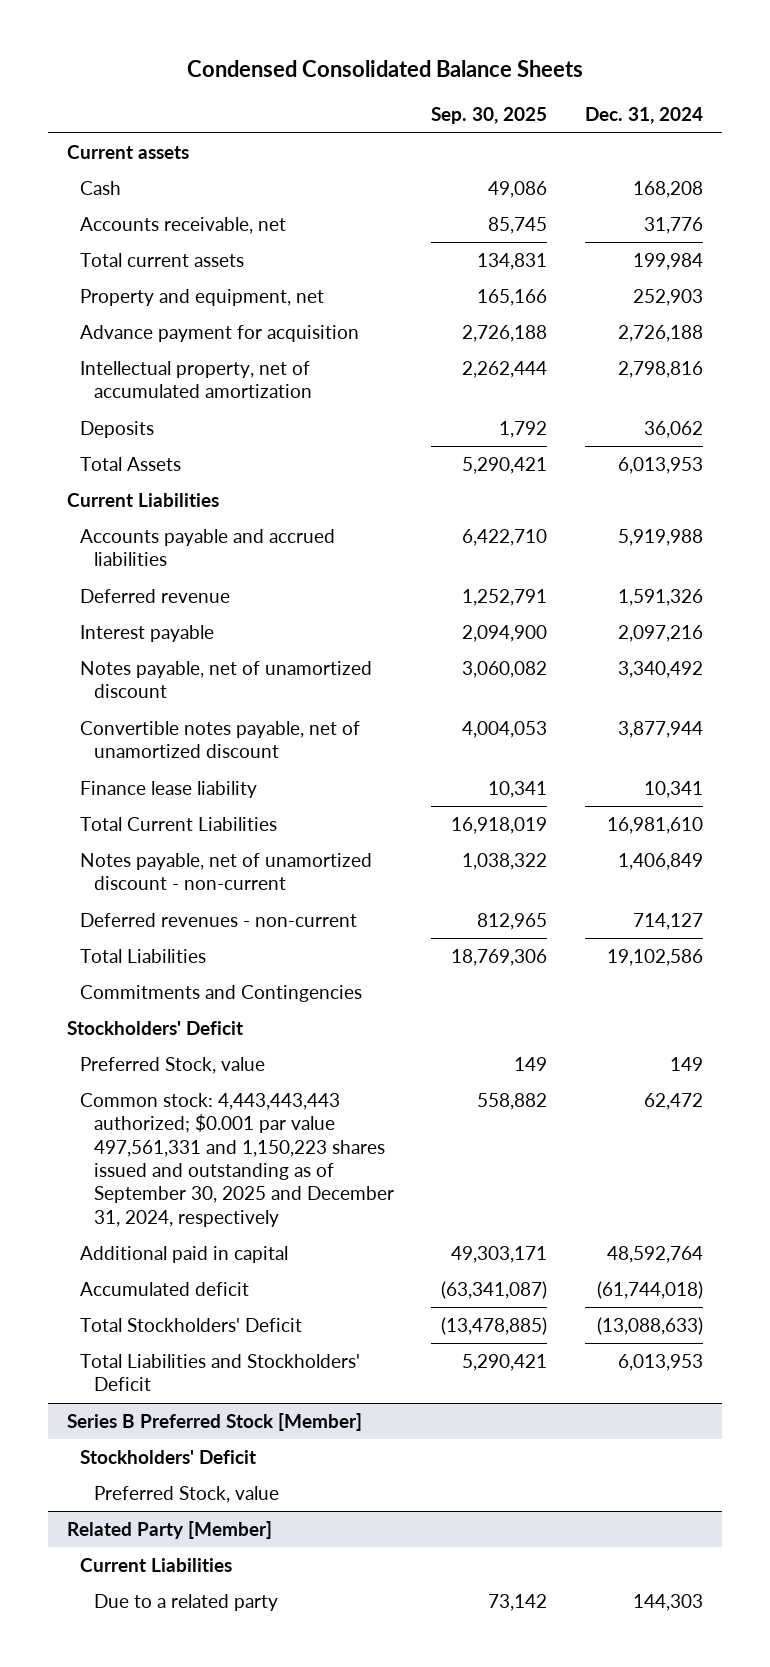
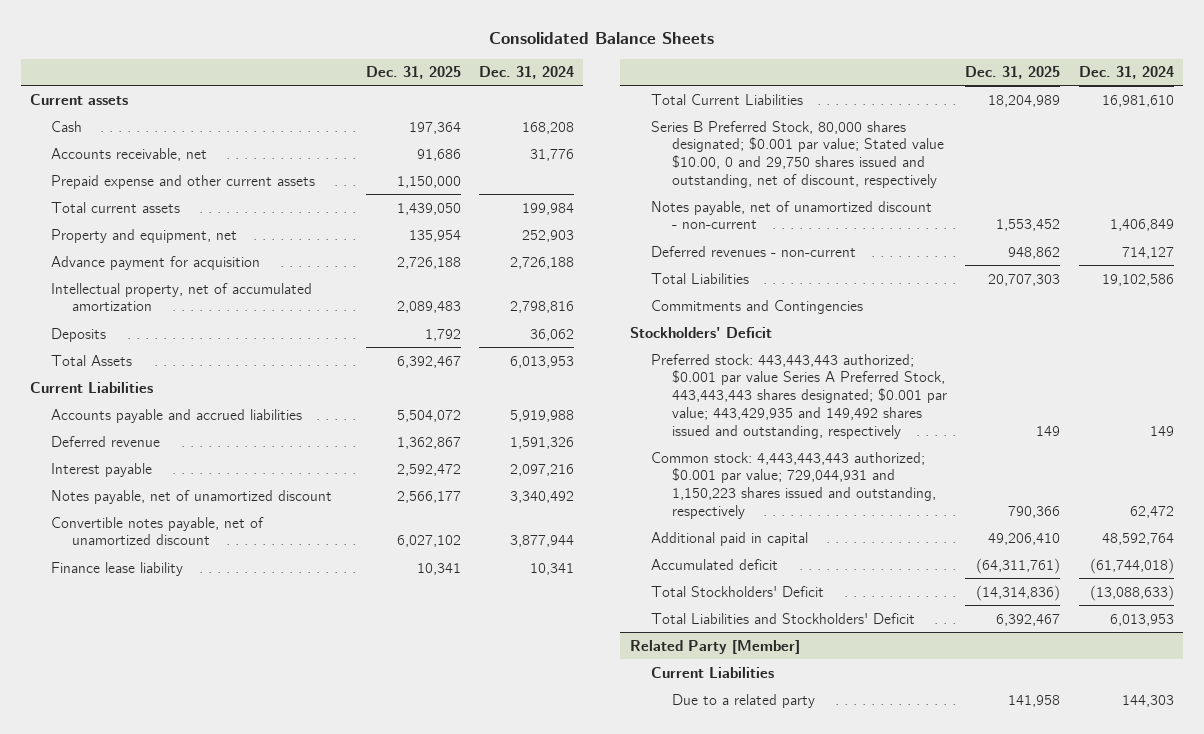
[186,60,583,78] Condensed Consolidated Balance Sheets -> [488,31,714,44] Consolidated Balance Sheets
[431,107,548,125] Sep. 30, 2025 -> none
none -> [365,66,461,80] Dec. 31, 2025
none -> [51,174,316,189] Prepaid expense and other current assets
none -> [650,120,944,188] Series B Preferred Stock, 80,000 shares designated; $0.001 par value; Stated value $10.00, 0 and 29,750 shares issued and outstanding, net of discount, respectively
[80,1056,266,1074] Preferred Stock, value -> [650,353,947,439] Preferred stock: 443,443,443 authorized; $0.001 par value Series A Preferred Stock, 443,443,443 shares designated; $0.001 par value; 443,429,935 and 149,492 shares issued and outstanding, respectively
[80,1092,394,1227] Common stock: 4,443,443,443 authorized; $0.001 par value 497,561,331 and 1,150,223 shares issued and outstanding as of September 30, 2025 and December 31, 2024, respectively -> [650,451,936,519] Common stock: 4,443,443,443 authorized; $0.001 par value; 729,044,931 and 1,150,223 shares issued and outstanding, respectively
[67,1412,363,1431] Series B Preferred Stock [Member] -> none
[80,1449,257,1464] Stockholders' Deficit -> none
[93,1485,279,1503] Preferred Stock, value -> none

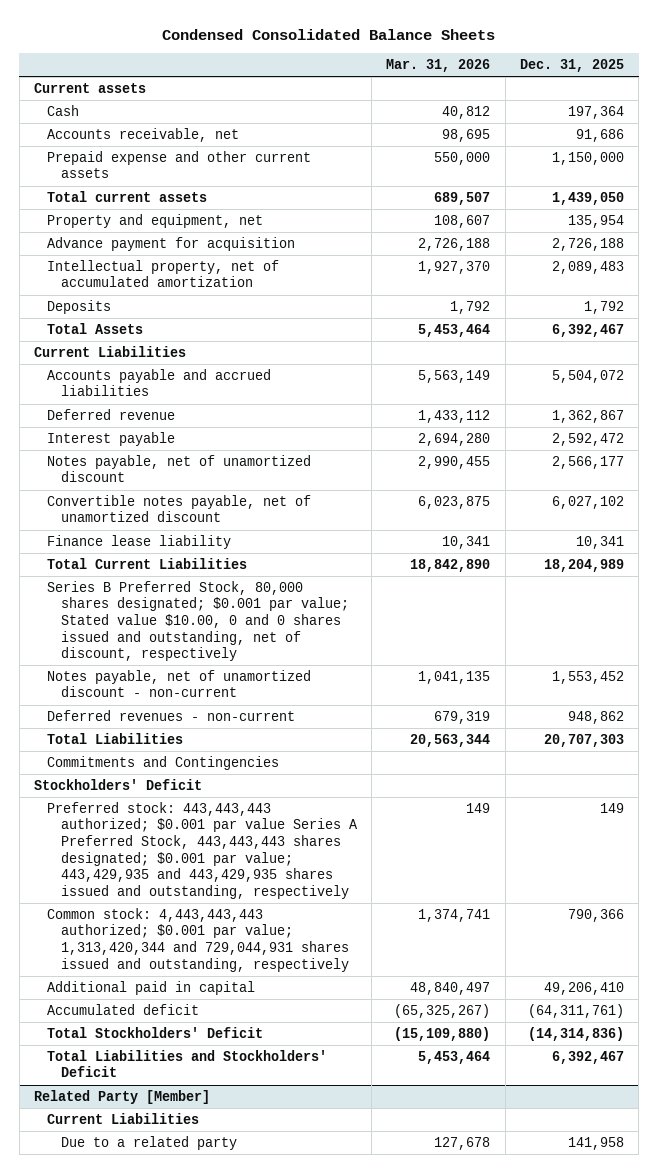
[488,31,714,44] Consolidated Balance Sheets -> [161,28,495,40] Condensed Consolidated Balance Sheets
[479,66,575,80] Dec. 31, 2024 -> none
none -> [386,59,491,73] Mar. 31, 2026
[650,120,944,188] Series B Preferred Stock, 80,000 shares designated; $0.001 par value; Stated value $10.00, 0 and 29,750 shares issued and outstanding, net of discount, respectively -> [47,580,349,662] Series B Preferred Stock, 80,000 shares designated; $0.001 par value; Stated value $10.00, 0 and 0 shares issued and outstanding, net of discount, respectively
[650,353,947,439] Preferred stock: 443,443,443 authorized; $0.001 par value Series A Preferred Stock, 443,443,443 shares designated; $0.001 par value; 443,429,935 and 149,492 shares issued and outstanding, respectively -> [47,801,358,899] Preferred stock: 443,443,443 authorized; $0.001 par value Series A Preferred Stock, 443,443,443 shares designated; $0.001 par value; 443,429,935 and 443,429,935 shares issued and outstanding, respectively
[650,451,936,519] Common stock: 4,443,443,443 authorized; $0.001 par value; 729,044,931 and 1,150,223 shares issued and outstanding, respectively -> [47,907,349,972] Common stock: 4,443,443,443 authorized; $0.001 par value; 1,313,420,344 and 729,044,931 shares issued and outstanding, respectively

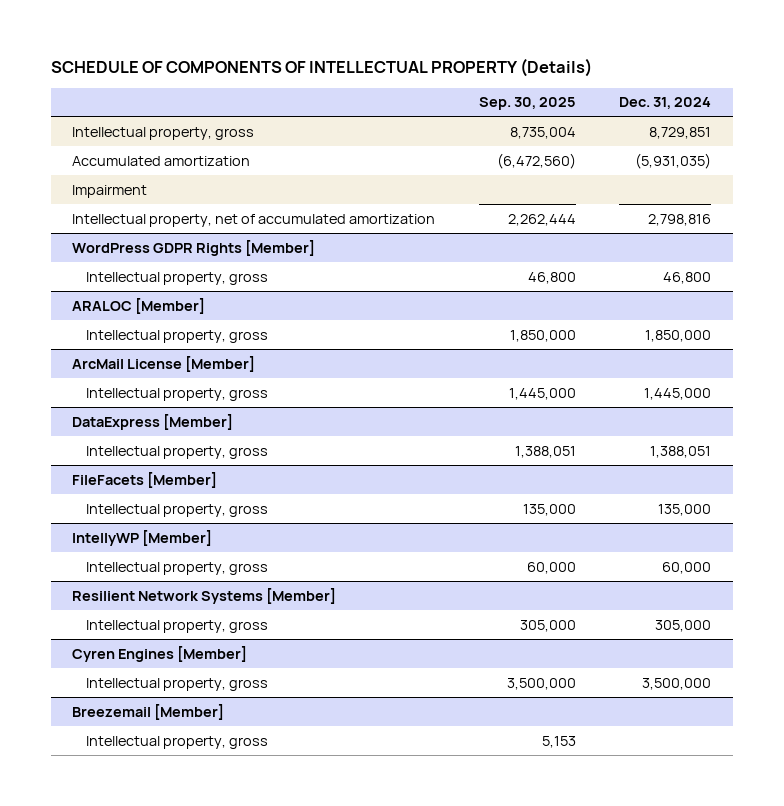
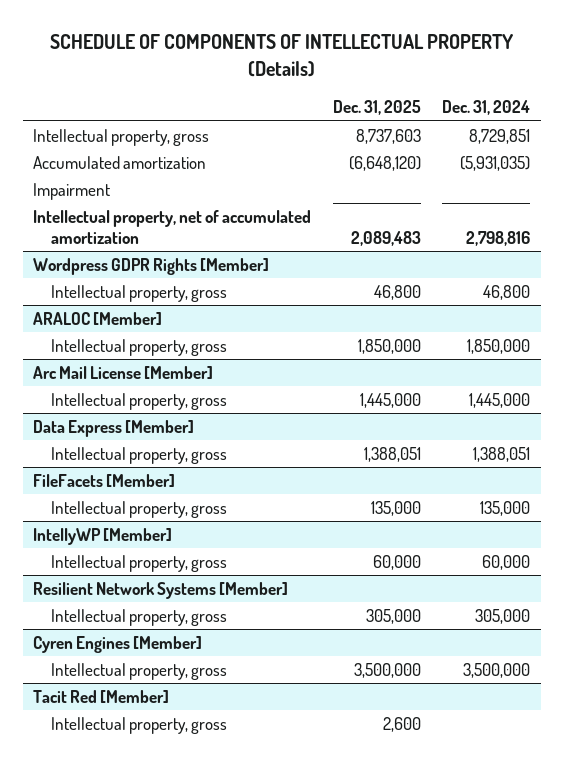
[478,97,576,111] Sep. 30, 2025 -> none
none -> [332,100,421,116] Dec. 31, 2025
[72,239,316,256] WordPress GDPR Rights [Member] -> [33,258,270,276] Wordpress GDPR Rights [Member]
[72,355,256,372] ArcMail License [Member] -> [33,366,214,380] Arc Mail License [Member]
[72,413,234,430] DataExpress [Member] -> [33,420,195,438] Data Express [Member]
[72,703,225,720] Breezemail [Member] -> none
none -> [33,690,170,704] Tacit Red [Member]

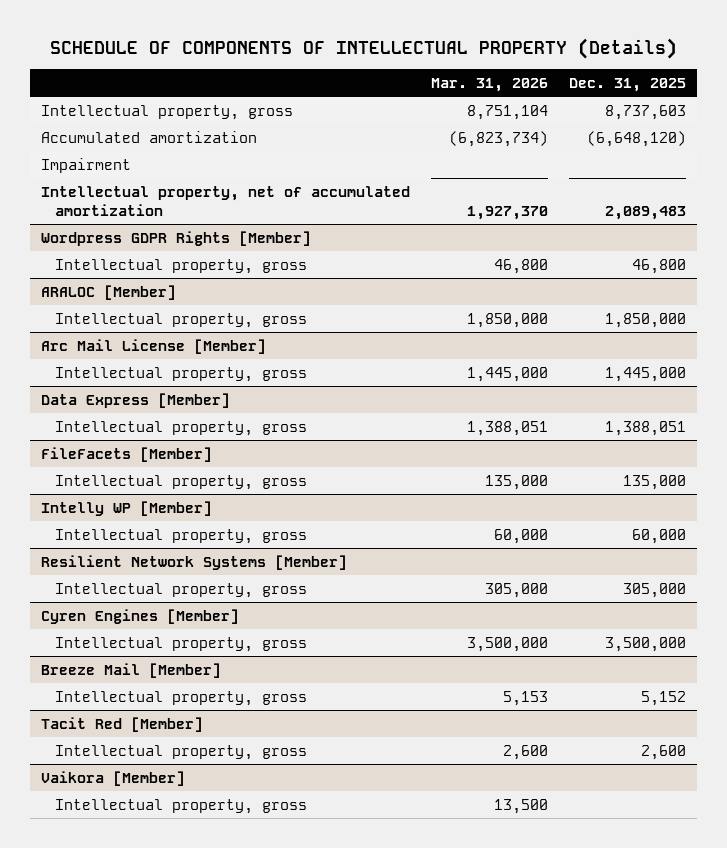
[442,100,531,116] Dec. 31, 2024 -> none
none -> [431,78,549,93] Mar. 31, 2026
[33,528,173,546] IntellyWP [Member] -> [40,500,212,516] Intelly WP [Member]
none -> [40,662,221,678] Breeze Mail [Member]
none -> [55,690,308,706] Intellectual property, gross
none -> [40,770,185,786] Vaikora [Member]
none -> [55,798,308,814] Intellectual property, gross

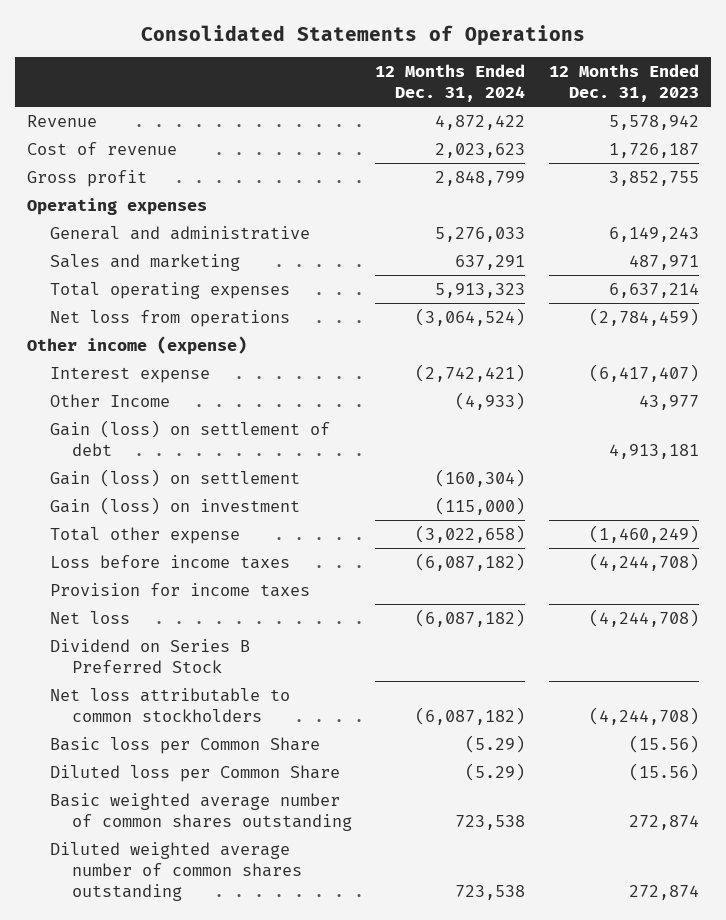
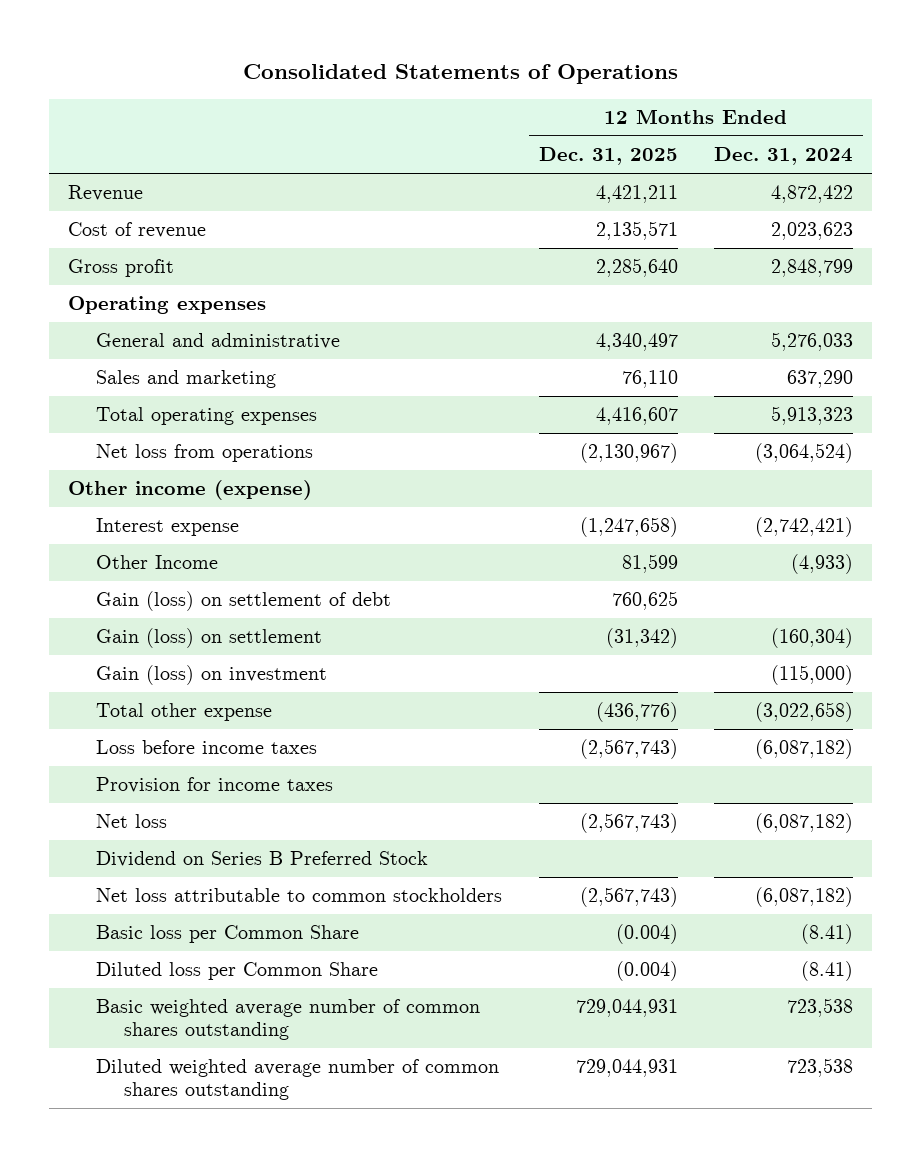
[548,64,699,103] 12 Months Ended Dec. 31, 2023 -> none
none -> [538,147,678,166] Dec. 31, 2025
[455,254,526,270] 637,291 -> [787,370,854,389] 637,290
[465,734,526,753] (5.29) -> [801,924,854,945] (8.41)
[465,762,526,781] (5.29) -> [801,961,854,982] (8.41)

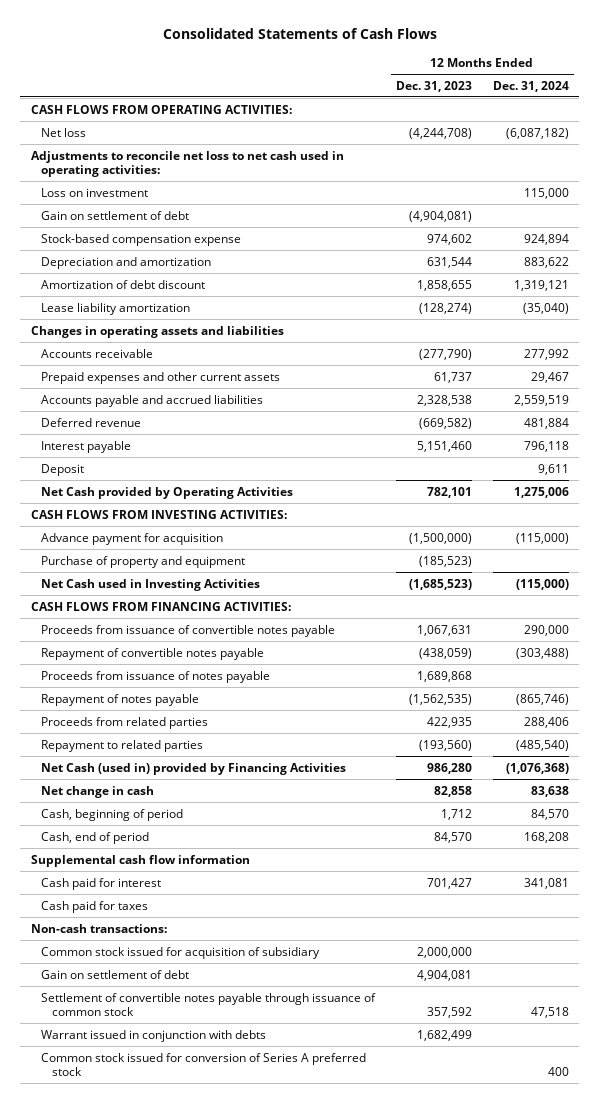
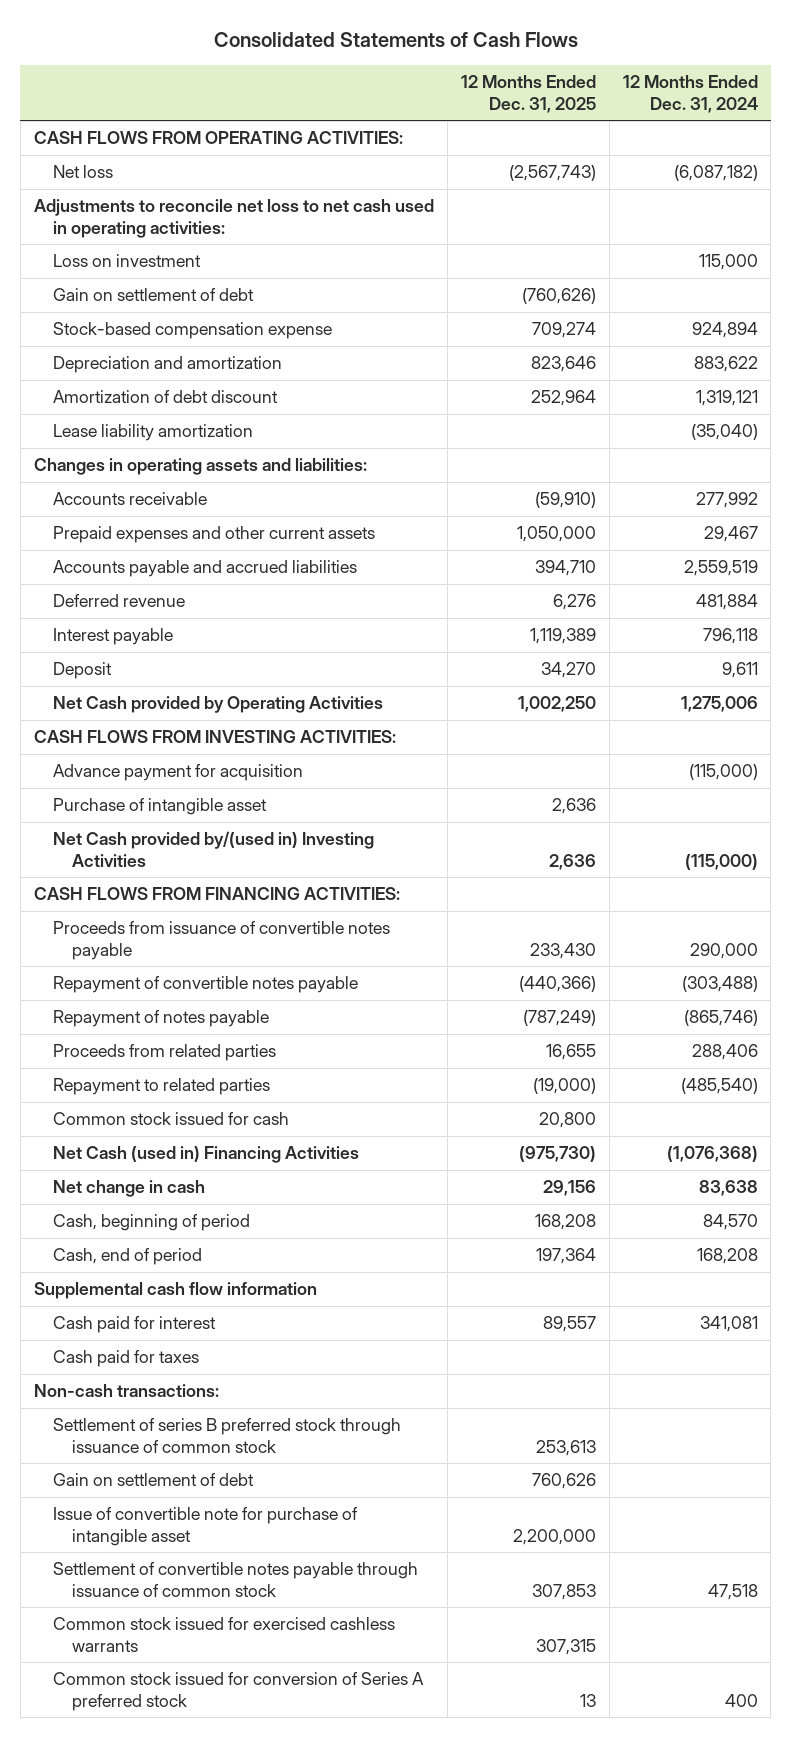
[396,80,473,92] Dec. 31, 2023 -> none
none -> [460,75,596,113] 12 Months Ended Dec. 31, 2025
[30,325,284,338] Changes in operating assets and liabilities -> [33,458,367,476] Changes in operating assets and liabilities:
[41,555,246,568] Purchase of property and equipment -> none
none -> [52,798,267,816] Purchase of intangible asset
[41,578,261,591] Net Cash used in Investing Activities -> [52,831,374,867] Net Cash provided by/(used in) Investing Activities
[41,670,271,683] Proceeds from issuance of notes payable -> none
none -> [52,1112,289,1126] Common stock issued for cash
[41,762,347,775] Net Cash (used in) provided by Financing Activities -> [52,1146,359,1164] Net Cash (used in) Financing Activities
[41,946,321,959] Common stock issued for acquisition of subsidiary -> [52,1418,401,1453] Settlement of series B preferred stock through issuance of common stock
none -> [52,1507,358,1546] Issue of convertible note for purchase of intangible asset
[41,1029,267,1042] Warrant issued in conjunction with debts -> none
none -> [52,1617,395,1652] Common stock issued for exercised cashless warrants

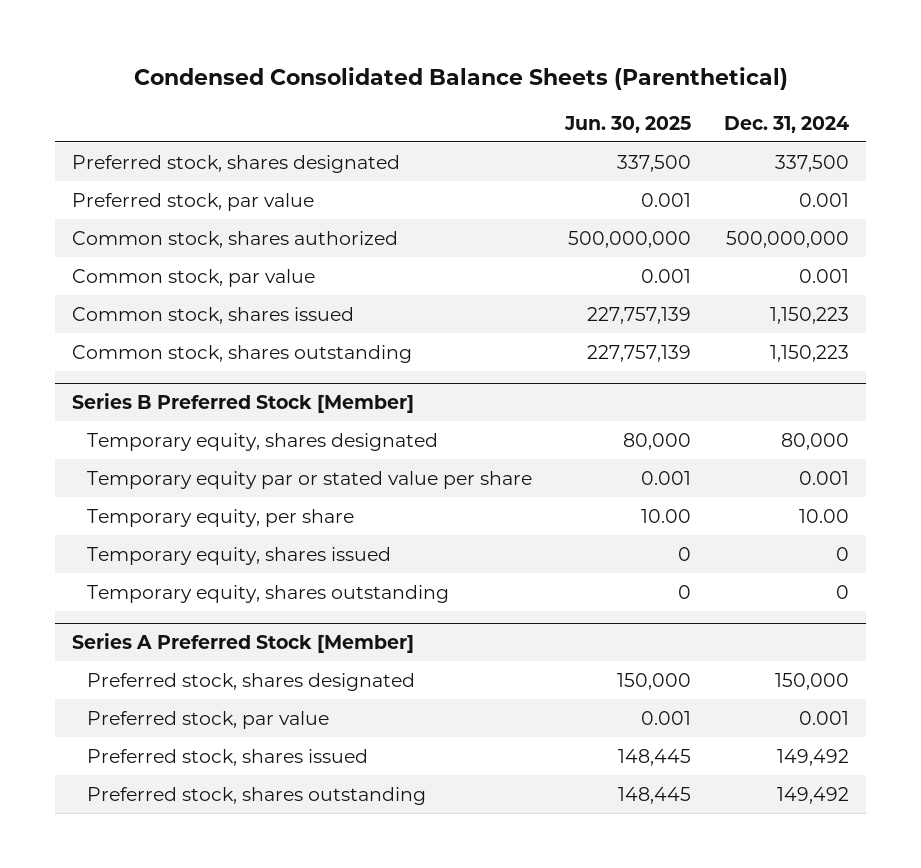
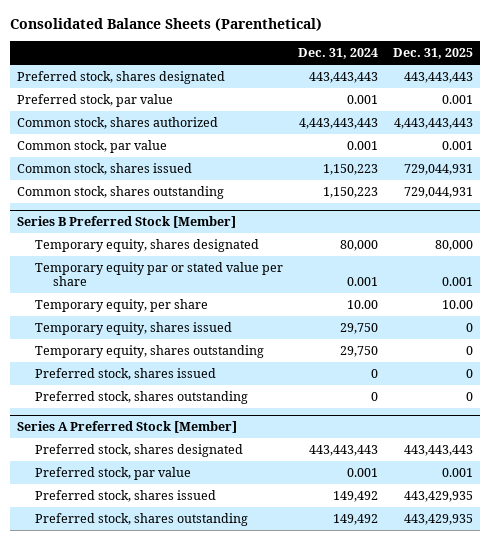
[133,66,788,90] Condensed Consolidated Balance Sheets (Parenthetical) -> [9,18,322,32] Consolidated Balance Sheets (Parenthetical)
[564,115,692,133] Jun. 30, 2025 -> none
none -> [392,48,473,60] Dec. 31, 2025
[775,154,850,172] 337,500 -> [308,71,378,83] 443,443,443
[726,230,850,248] 500,000,000 -> [298,117,378,129] 4,443,443,443
[836,546,850,561] 0 -> [339,322,378,334] 29,750
[836,584,850,599] 0 -> [339,345,378,357] 29,750
none -> [35,367,217,380] Preferred stock, shares issued
none -> [35,390,249,404] Preferred stock, shares outstanding
[775,672,850,690] 150,000 -> [308,444,378,456] 443,443,443

